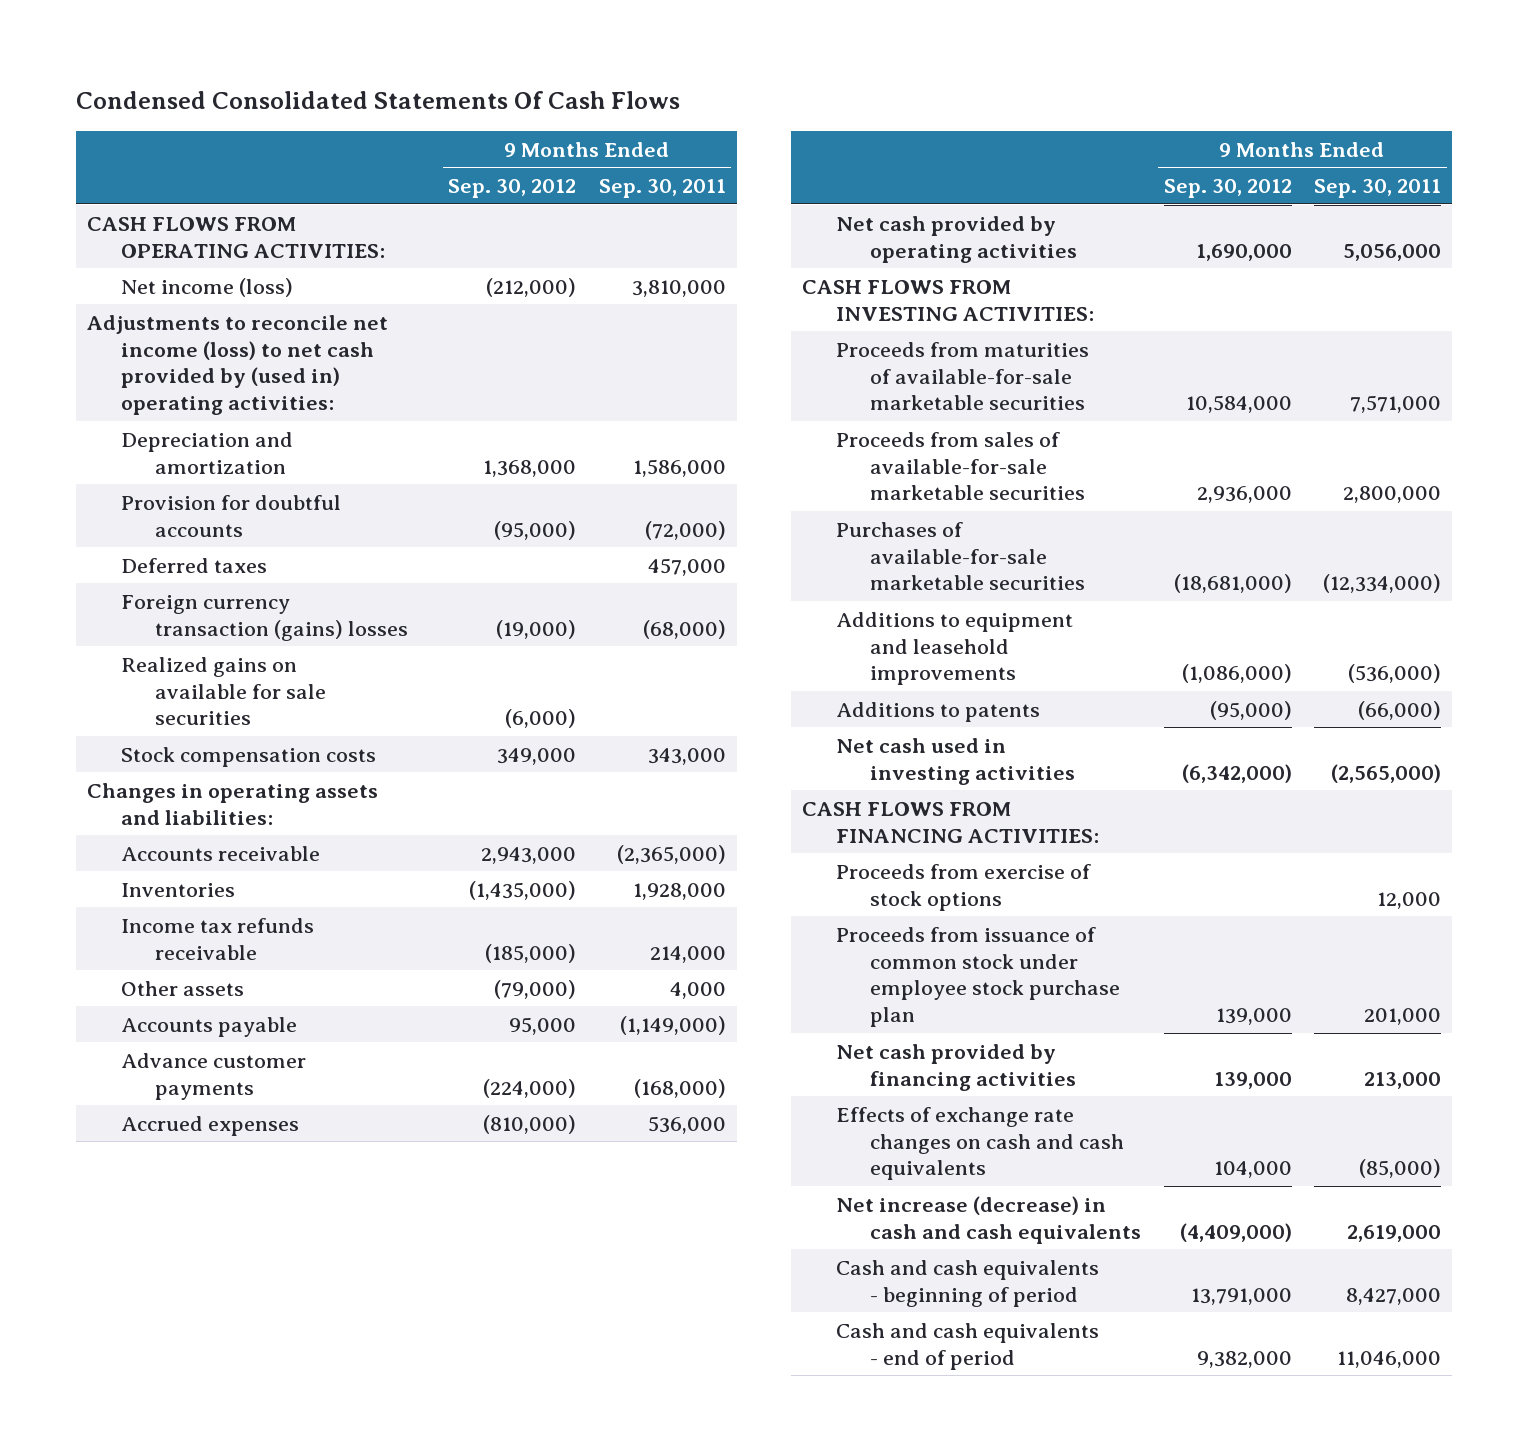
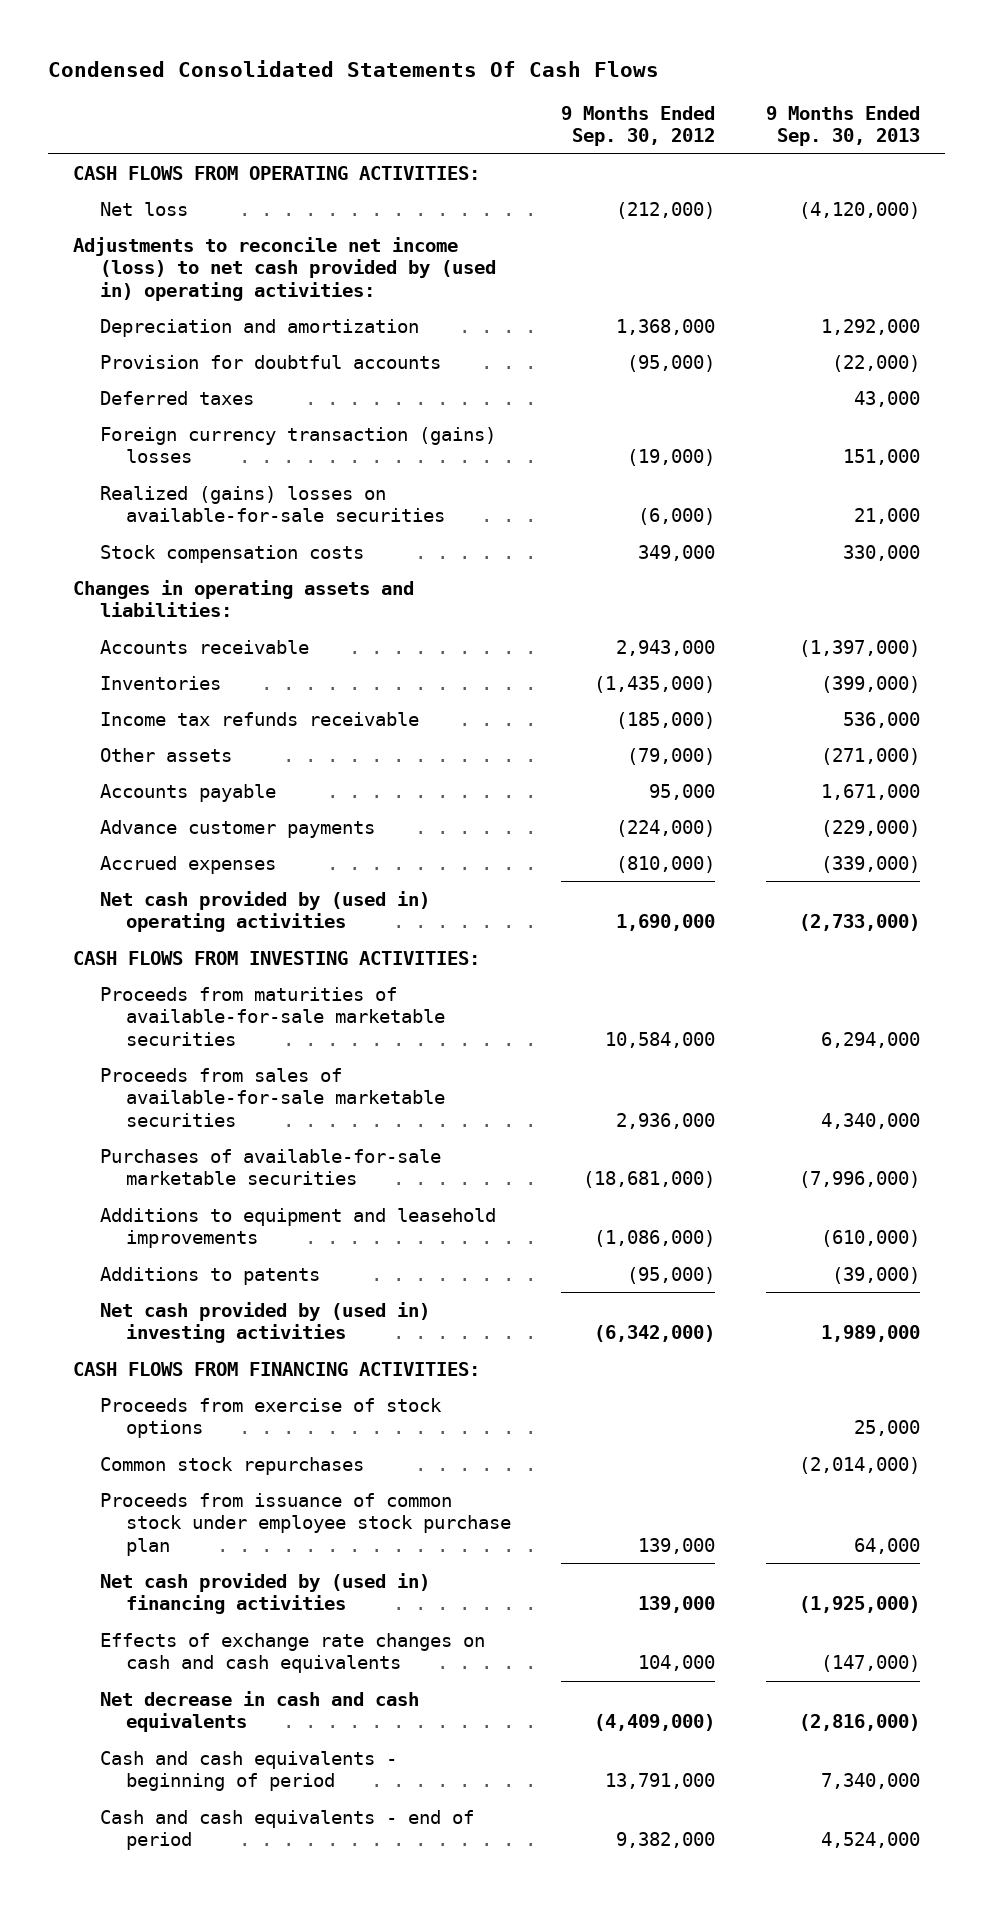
[598,179,726,199] Sep. 30, 2011 -> none
none -> [765,105,920,147] 9 Months Ended Sep. 30, 2013
[121,277,294,297] Net income (loss) -> [99,201,188,216] Net loss
[121,656,327,726] Realized gains on available for sale securities -> [99,485,446,523] Realized (gains) losses on available-for-sale securities
[836,215,1078,263] Net cash provided by operating activities -> [99,890,430,933] Net cash provided by (used in) operating activities
[836,737,1076,785] Net cash used in investing activities -> [99,1301,430,1344] Net cash provided by (used in) investing activities
none -> [99,1456,364,1475] Common stock repurchases
[836,1043,1077,1091] Net cash provided by financing activities -> [99,1572,430,1615] Net cash provided by (used in) financing activities
[836,1195,1142,1244] Net increase (decrease) in cash and cash equivalents -> [99,1690,419,1733] Net decrease in cash and cash equivalents

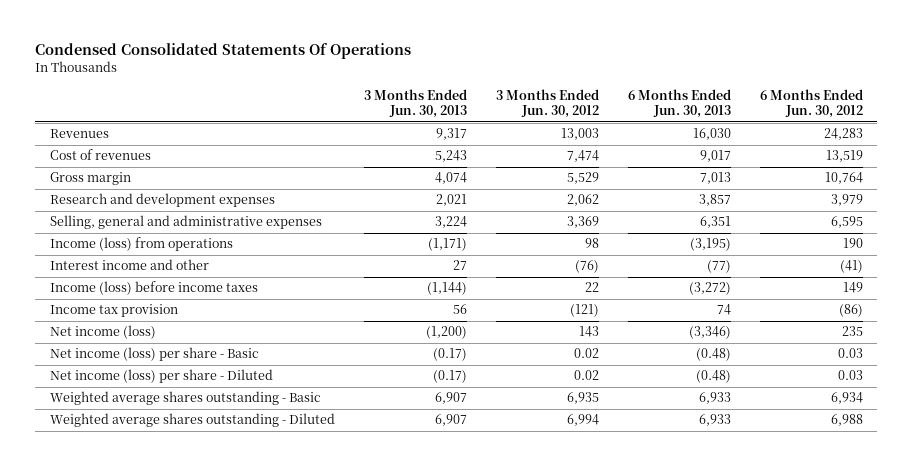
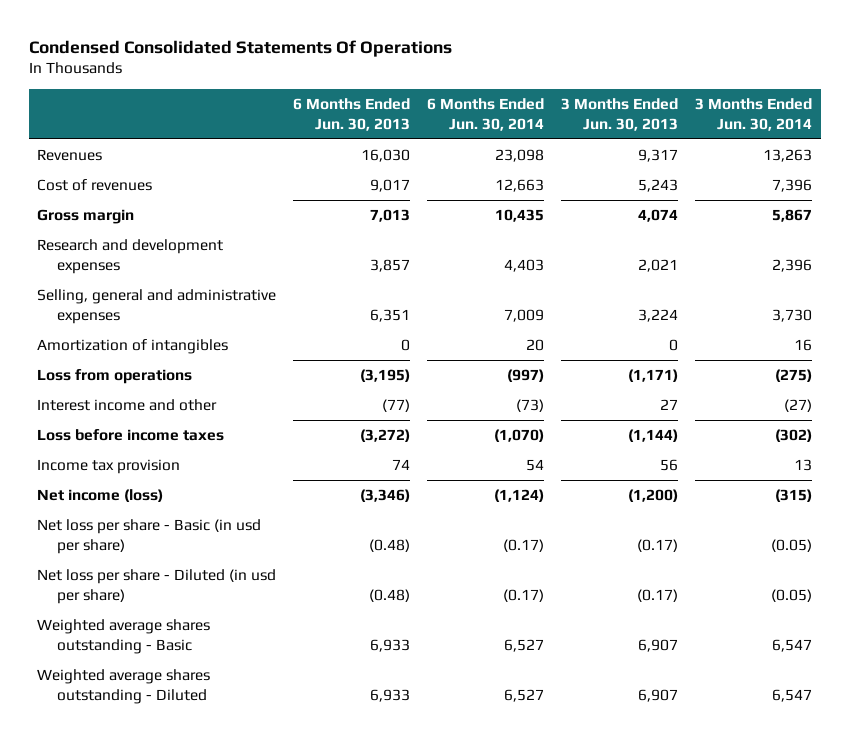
[495,88,599,119] 3 Months Ended Jun. 30, 2012 -> none
[759,88,863,119] 6 Months Ended Jun. 30, 2012 -> none
none -> [427,97,545,131] 6 Months Ended Jun. 30, 2014
none -> [695,97,813,131] 3 Months Ended Jun. 30, 2014
none -> [37,338,229,354] Amortization of intangibles
[49,237,233,252] Income (loss) from operations -> [37,368,193,384] Loss from operations
[49,281,258,296] Income (loss) before income taxes -> [37,428,225,441] Loss before income taxes
[49,347,259,362] Net income (loss) per share - Basic -> [37,518,262,554] Net loss per share - Basic (in usd per share)
[49,369,273,384] Net income (loss) per share - Diluted -> [37,568,277,604] Net loss per share - Diluted (in usd per share)

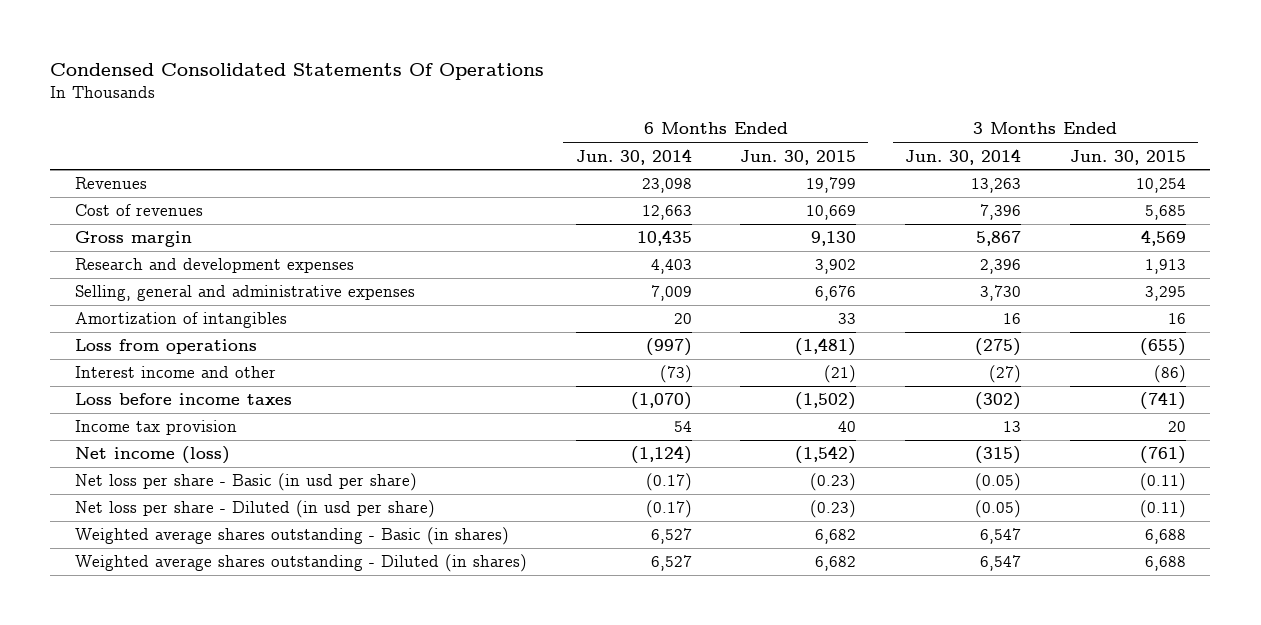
[293,97,411,131] 6 Months Ended Jun. 30, 2013 -> none
[561,97,679,131] 3 Months Ended Jun. 30, 2013 -> none
none -> [740,149,857,165] Jun. 30, 2015
none -> [1069,149,1186,165] Jun. 30, 2015
[37,618,211,654] Weighted average shares outstanding - Basic -> [74,527,509,546] Weighted average shares outstanding - Basic (in shares)
[37,668,211,704] Weighted average shares outstanding - Diluted -> [74,554,527,573] Weighted average shares outstanding - Diluted (in shares)

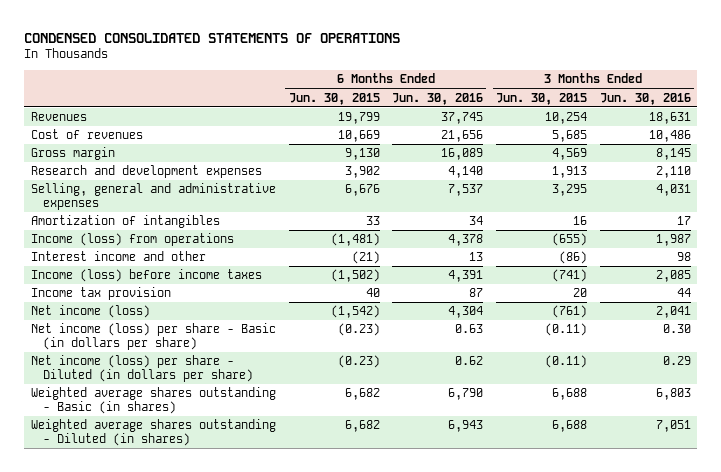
[50,63,545,81] Condensed Consolidated Statements Of Operations -> [24,32,401,43] CONDENSED CONSOLIDATED STATEMENTS OF OPERATIONS
[575,148,692,165] Jun. 30, 2014 -> none
[905,148,1022,165] Jun. 30, 2014 -> none
none -> [392,92,484,105] Jun. 30, 2016
none -> [599,92,691,105] Jun. 30, 2016
[74,339,257,355] Loss from operations -> [30,233,234,247] Income (loss) from operations
[74,393,292,406] Loss before income taxes -> [30,269,262,283] Income (loss) before income taxes
[74,473,417,492] Net loss per share - Basic (in usd per share) -> [30,323,276,351] Net income (loss) per share - Basic (in dollars per share)
[74,500,435,519] Net loss per share - Diluted (in usd per share) -> [30,355,254,383] Net income (loss) per share - Diluted (in dollars per share)

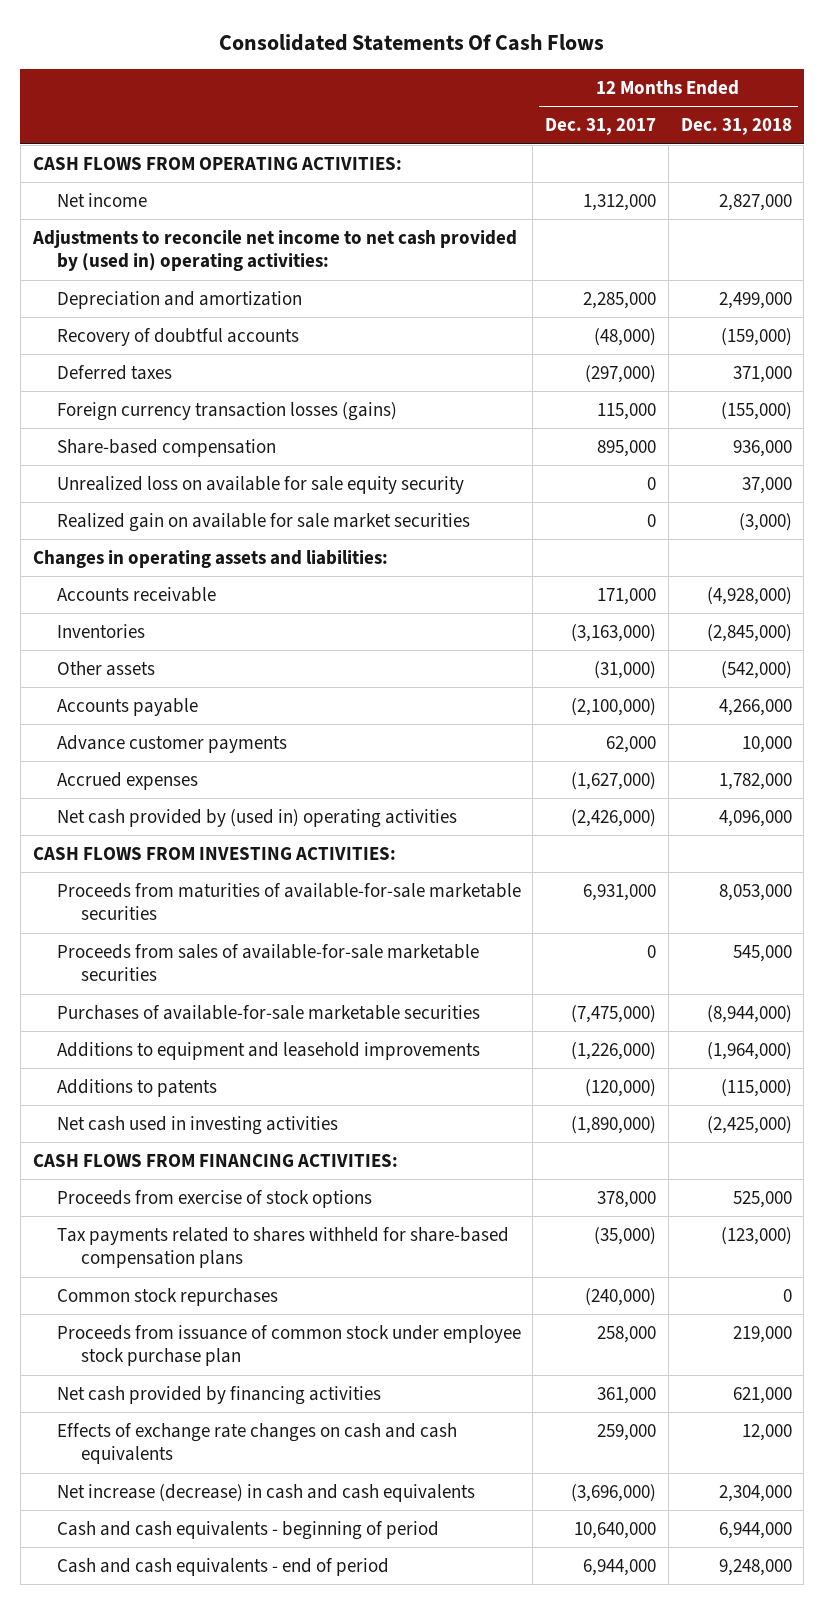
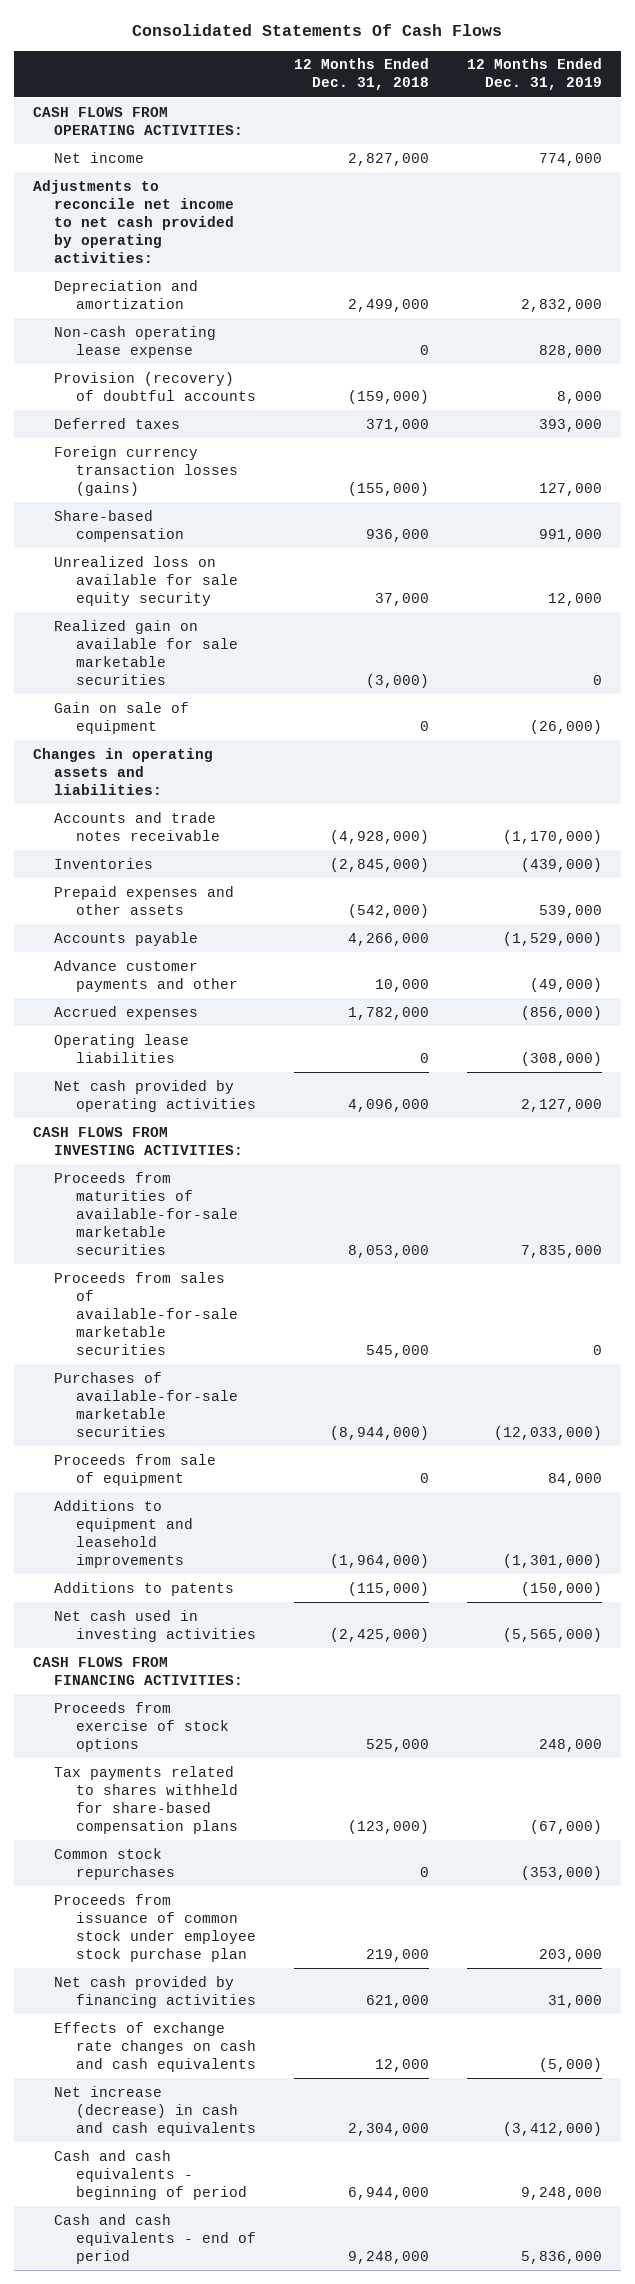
[545,118,657,136] Dec. 31, 2017 -> none
none -> [466,58,602,91] 12 Months Ended Dec. 31, 2019
[31,229,517,272] Adjustments to reconcile net income to net cash provided by (used in) operating activities: -> [33,179,235,263] Adjustments to reconcile net income to net cash provided by operating activities:
none -> [54,325,217,358] Non-cash operating lease expense
[56,327,299,346] Recovery of doubtful accounts -> [54,371,256,401] Provision (recovery) of doubtful accounts
[56,512,470,532] Realized gain on available for sale market securities -> [54,619,238,685] Realized gain on available for sale marketable securities
none -> [54,701,190,734] Gain on sale of equipment
[56,586,216,602] Accounts receivable -> [54,811,220,841] Accounts and trade notes receivable
[56,660,155,676] Other assets -> [54,885,235,915] Prepaid expenses and other assets
[56,734,287,753] Advance customer payments -> [54,959,238,992] Advance customer payments and other
none -> [54,1033,190,1063] Operating lease liabilities
[56,808,457,828] Net cash provided by (used in) operating activities -> [54,1079,256,1112] Net cash provided by operating activities
none -> [54,1453,217,1486] Proceeds from sale of equipment

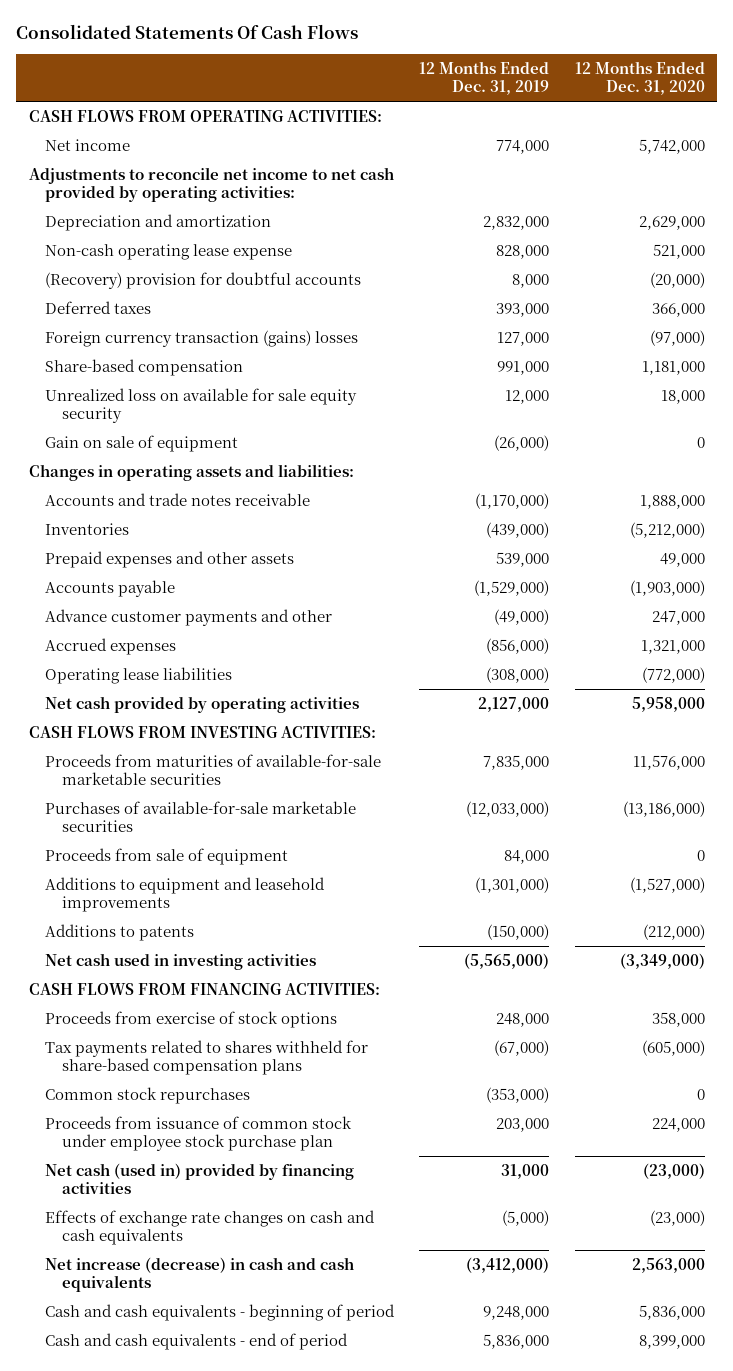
[293,58,429,91] 12 Months Ended Dec. 31, 2018 -> none
none -> [574,61,705,96] 12 Months Ended Dec. 31, 2020
[54,371,256,401] Provision (recovery) of doubtful accounts -> [45,271,362,289] (Recovery) provision for doubtful accounts
[54,445,238,496] Foreign currency transaction losses (gains) -> [45,329,359,347] Foreign currency transaction (gains) losses
[54,619,238,685] Realized gain on available for sale marketable securities -> none
[54,1271,238,1355] Proceeds from sales of available-for-sale marketable securities -> none
[54,1975,256,2008] Net cash provided by financing activities -> [45,1162,355,1195] Net cash (used in) provided by financing activities

